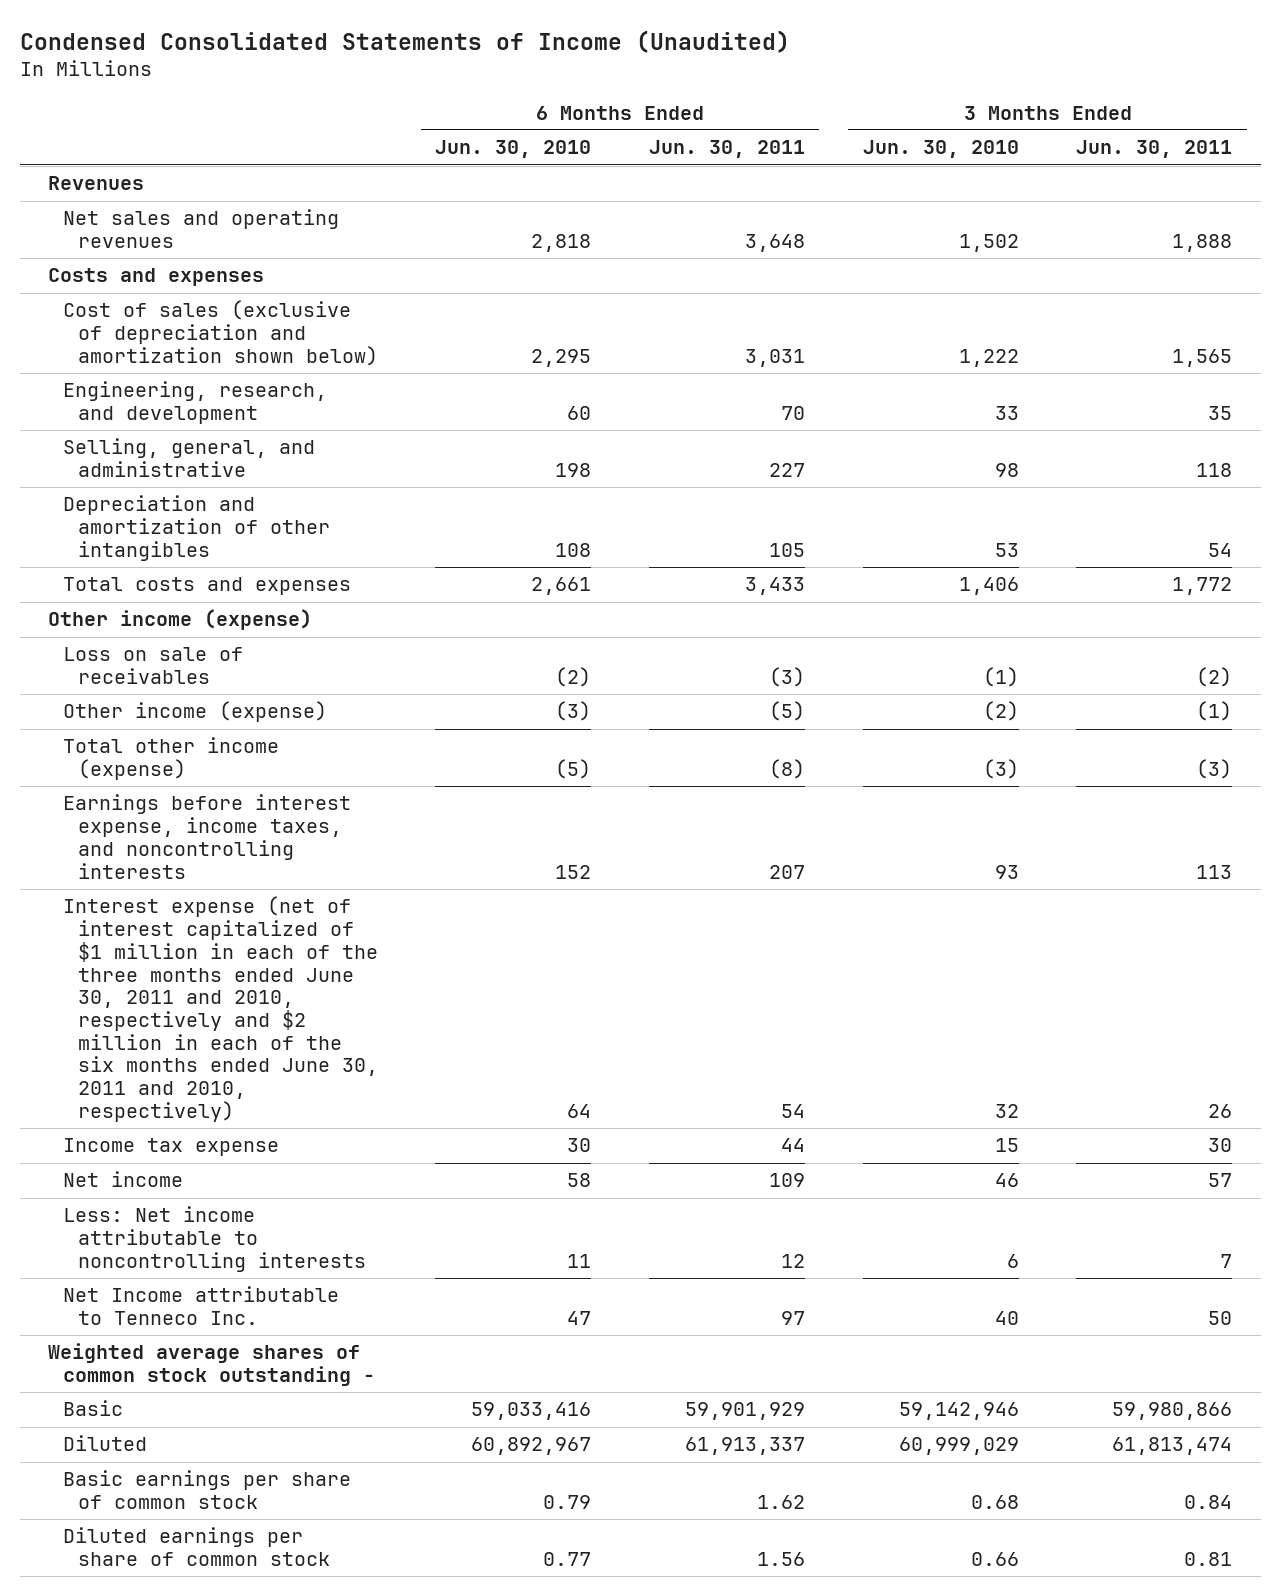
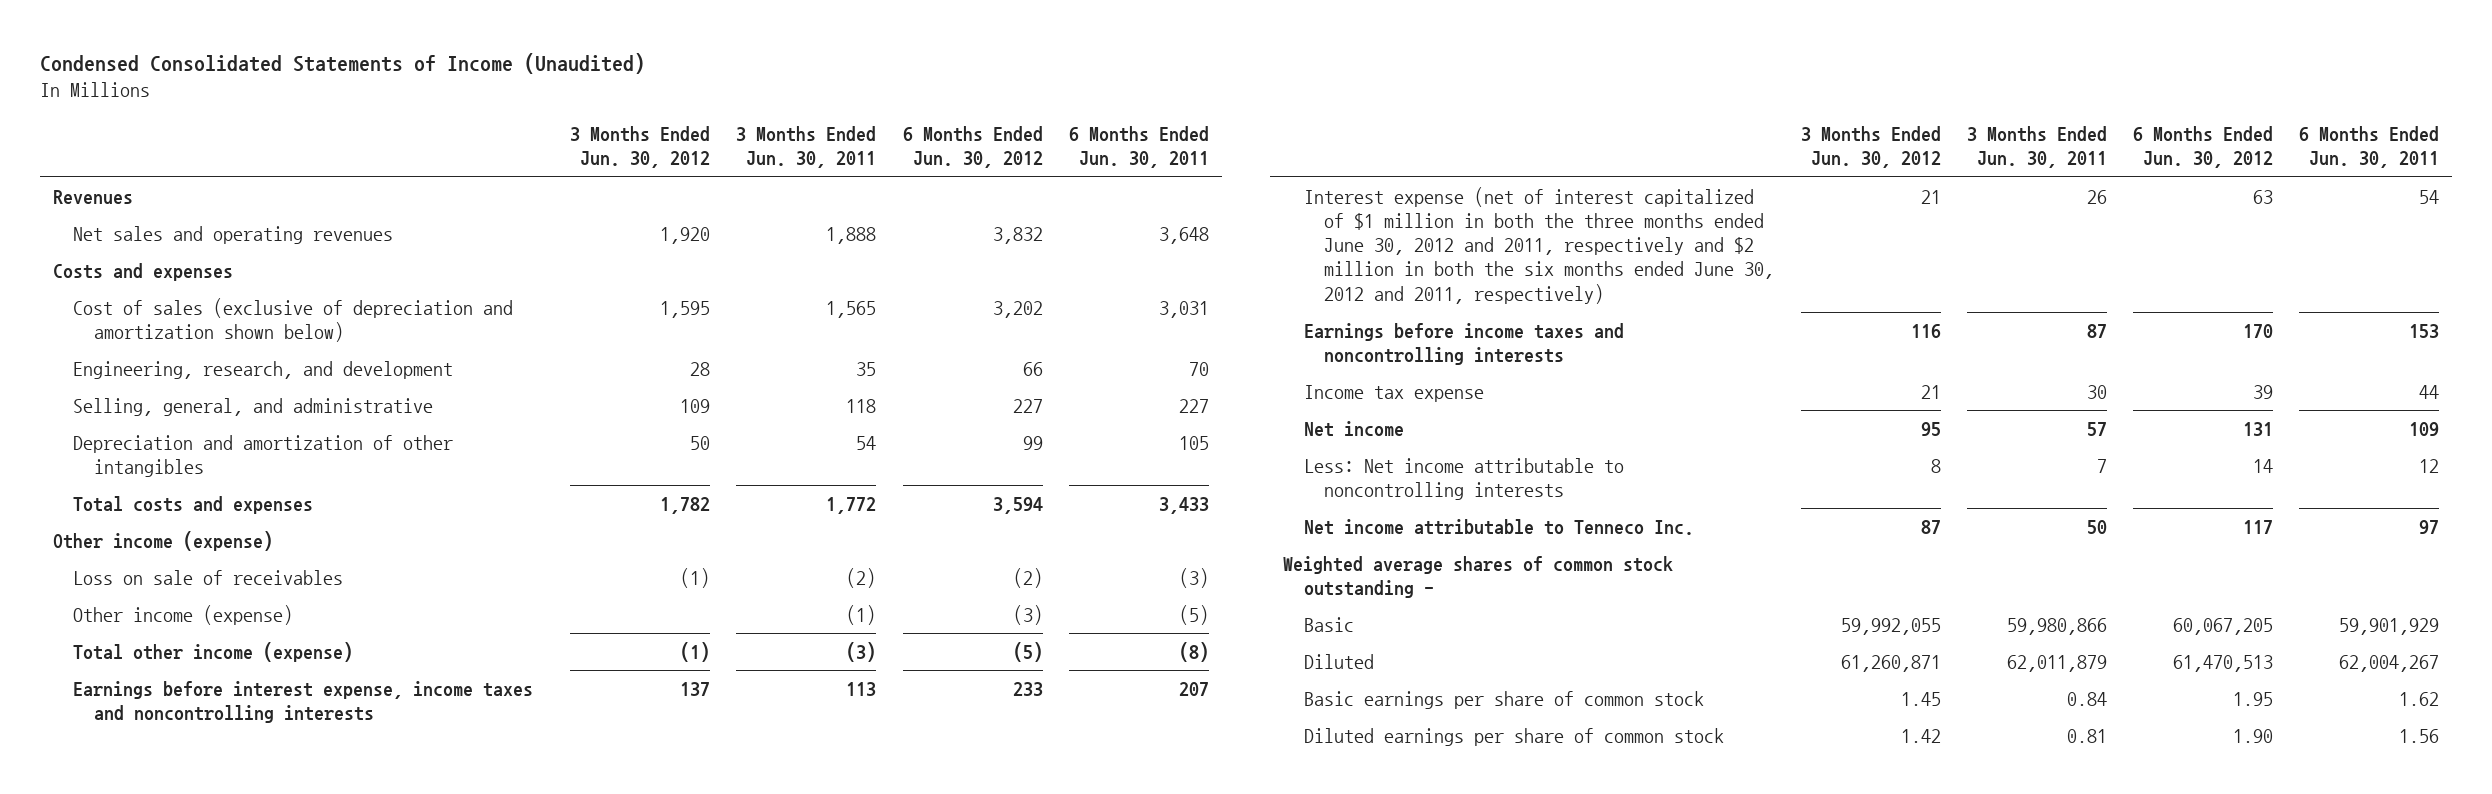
[435,140,592,159] Jun. 30, 2010 -> none
[862,140,1019,159] Jun. 30, 2010 -> none
none -> [570,126,711,169] 3 Months Ended Jun. 30, 2012
none -> [902,126,1043,169] 6 Months Ended Jun. 30, 2012
[63,794,352,879] Earnings before interest expense, income taxes, and noncontrolling interests -> [73,680,534,723] Earnings before interest expense, income taxes and noncontrolling interests
[63,896,378,1122] Interest expense (net of interest capitalized of $1 million in each of the three months ended June 30, 2011 and 2010, respectively and $2 million in each of the six months ended June 30, 2011 and 2010, respectively) -> [1303,186,1775,304] Interest expense (net of interest capitalized of $1 million in both the three months ended June 30, 2012 and 2011, respectively and $2 million in both the six months ended June 30, 2012 and 2011, respectively)
none -> [1303,322,1624,365] Earnings before income taxes and noncontrolling interests
[63,1286,340,1326] Net Income attributable to Tenneco Inc. -> [1303,518,1694,535] Net income attributable to Tenneco Inc.
[685,1437,806,1456] 61,913,337 -> [2339,654,2440,672] 62,004,267
[1112,1437,1233,1456] 61,813,474 -> [2006,654,2107,672] 62,011,879

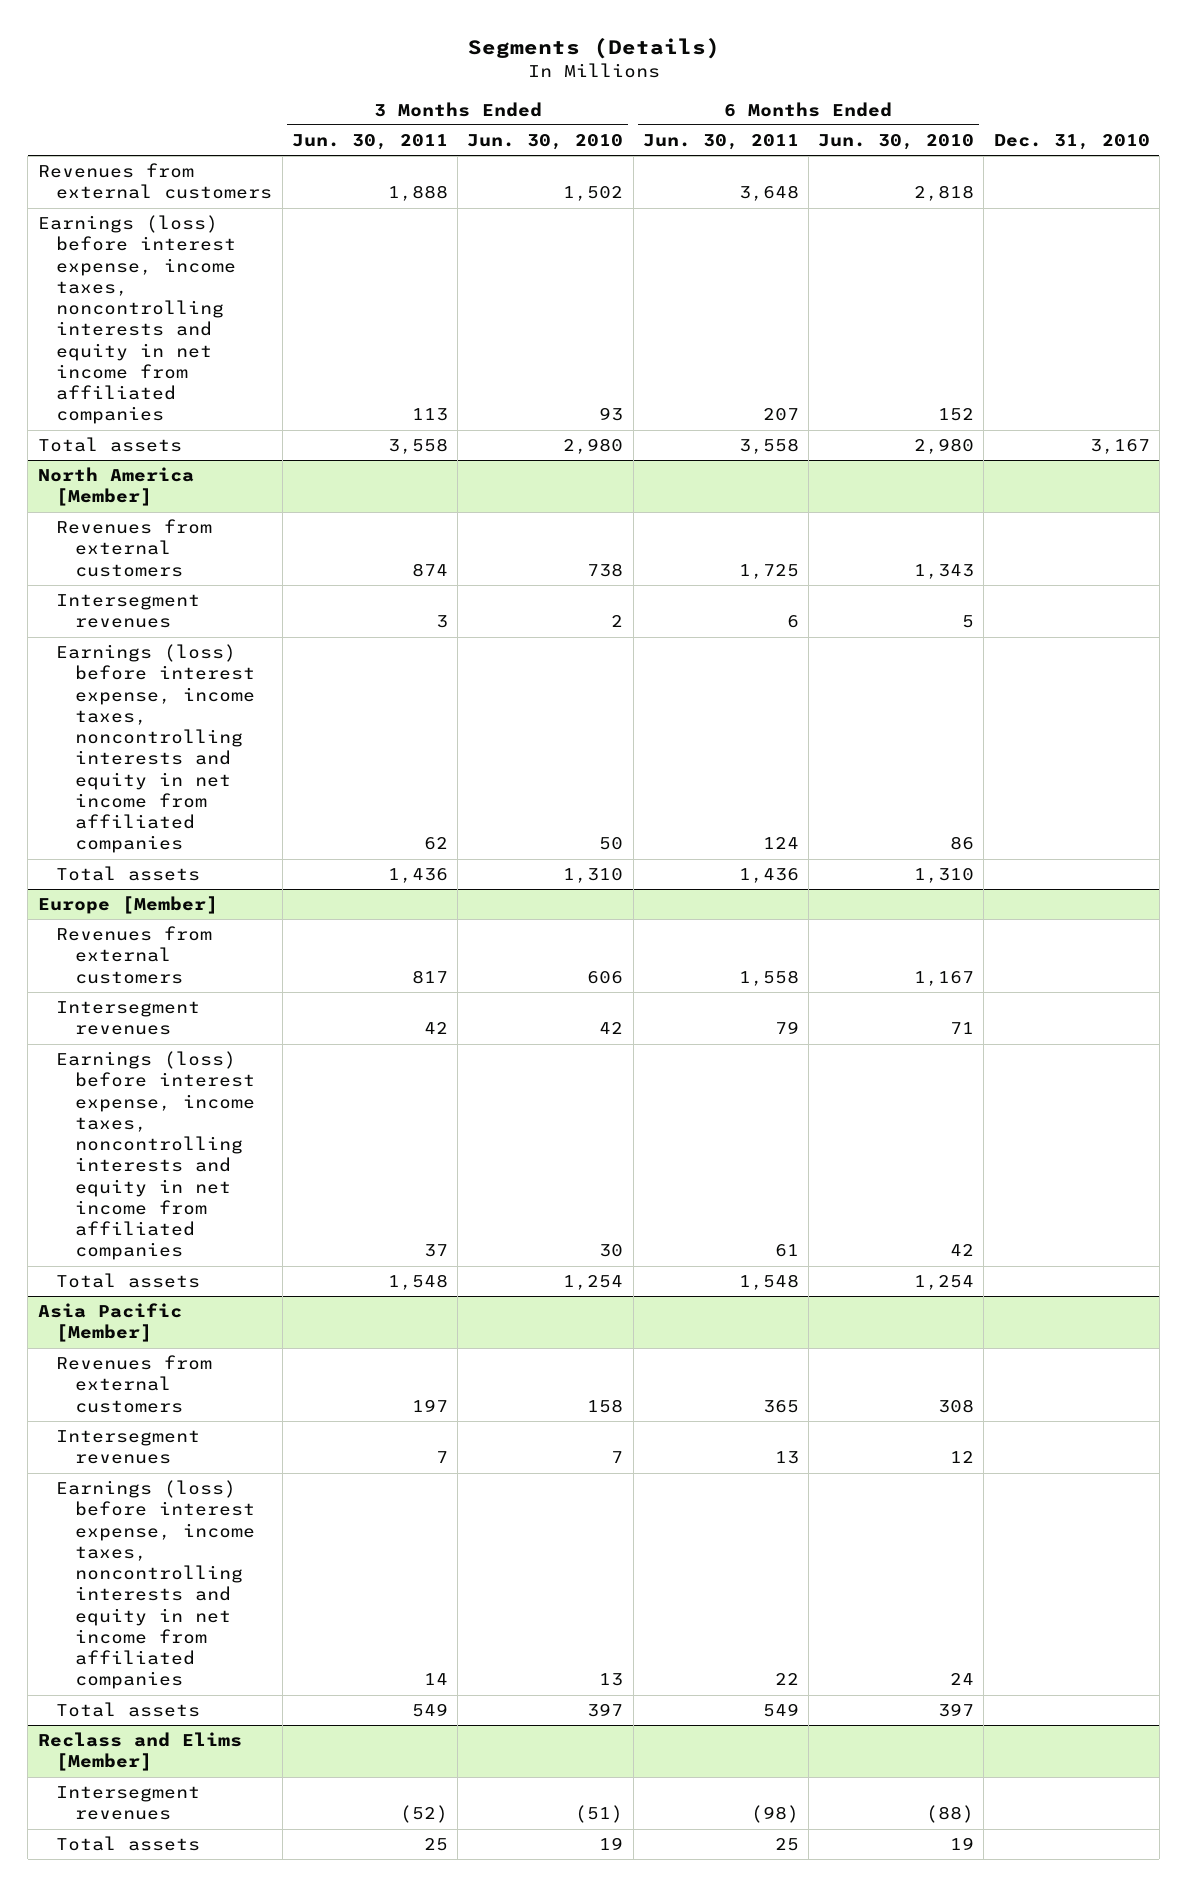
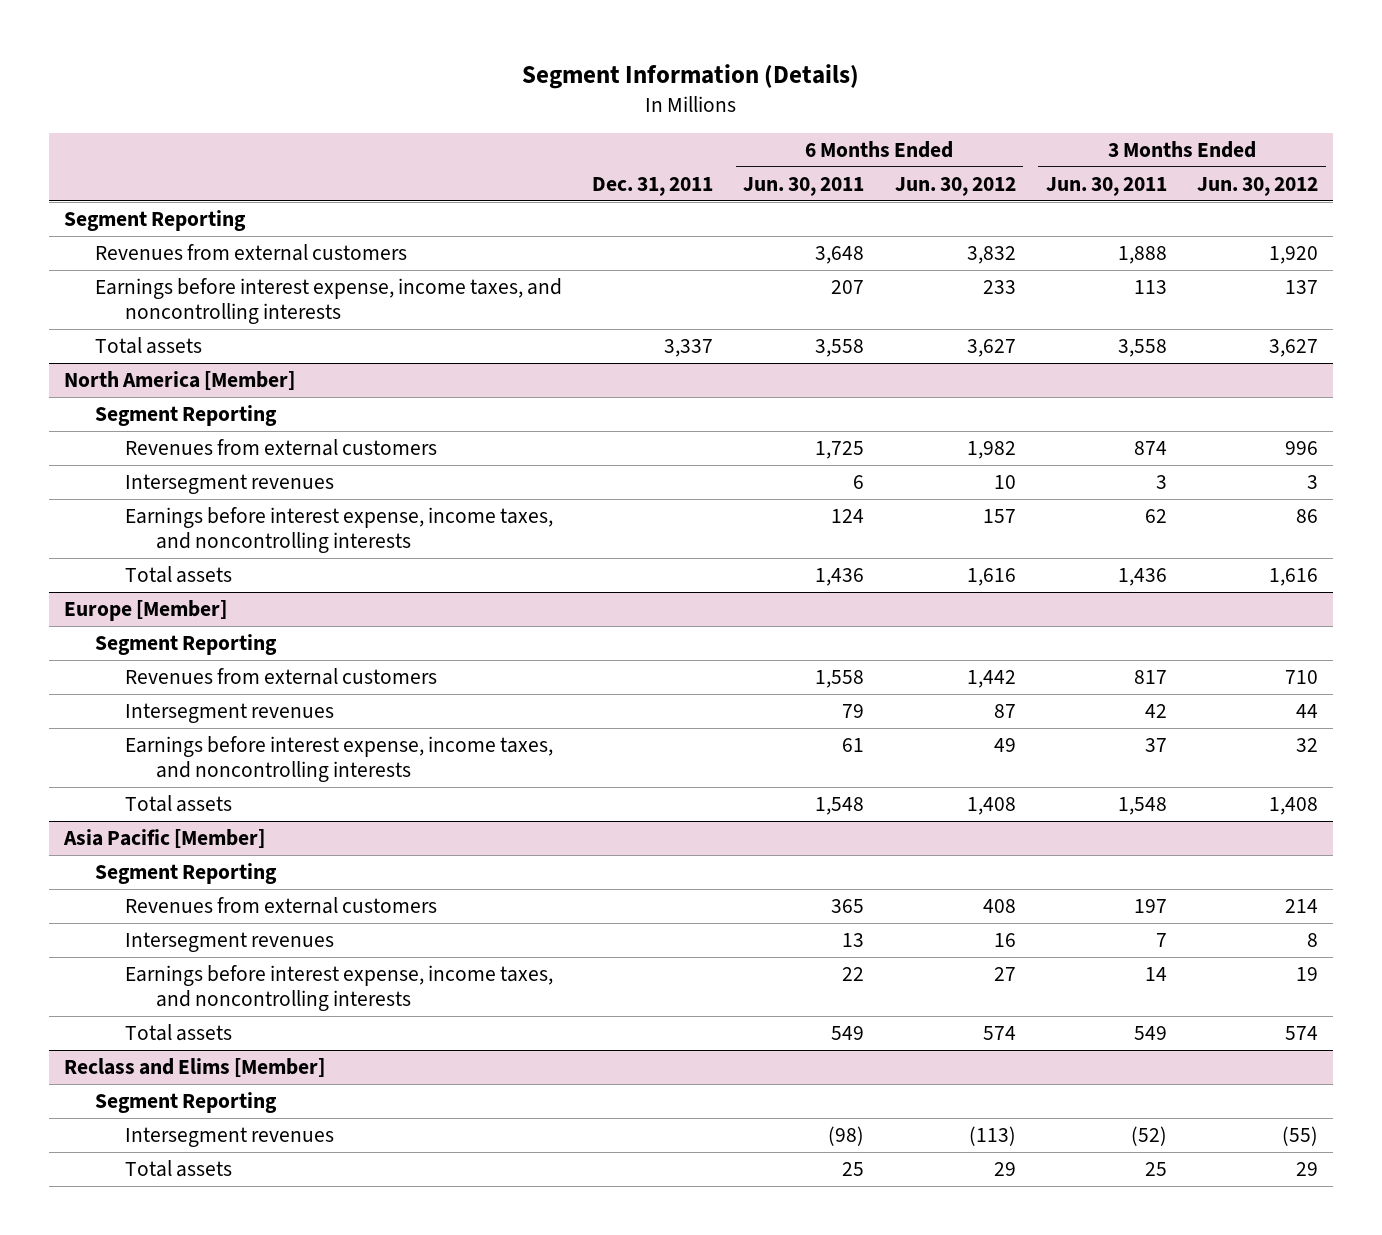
[467,38,720,60] Segments (Details) -> [522,63,860,89] Segment Information (Details)
[467,134,624,151] Jun. 30, 2010 -> none
[818,134,975,151] Jun. 30, 2010 -> none
[993,134,1150,151] Dec. 31, 2010 -> none
none -> [591,176,713,196] Dec. 31, 2011
none -> [894,176,1016,196] Jun. 30, 2012
none -> [1197,176,1319,196] Jun. 30, 2012
none -> [64,210,247,232] Segment Reporting
[37,215,237,425] Earnings (loss) before interest expense, income taxes, noncontrolling interests and equity in net income from affiliated companies -> [94,278,562,324] Earnings before interest expense, income taxes, and noncontrolling interests
none -> [94,405,277,427] Segment Reporting
[56,644,256,854] Earnings (loss) before interest expense, income taxes, noncontrolling interests and equity in net income from affiliated companies -> [125,507,554,553] Earnings before interest expense, income taxes, and noncontrolling interests
none -> [94,634,277,656] Segment Reporting
[56,1051,256,1261] Earnings (loss) before interest expense, income taxes, noncontrolling interests and equity in net income from affiliated companies -> [125,736,554,782] Earnings before interest expense, income taxes, and noncontrolling interests
none -> [94,863,277,885] Segment Reporting
[56,1480,256,1690] Earnings (loss) before interest expense, income taxes, noncontrolling interests and equity in net income from affiliated companies -> [125,965,554,1011] Earnings before interest expense, income taxes, and noncontrolling interests
none -> [94,1092,277,1114] Segment Reporting

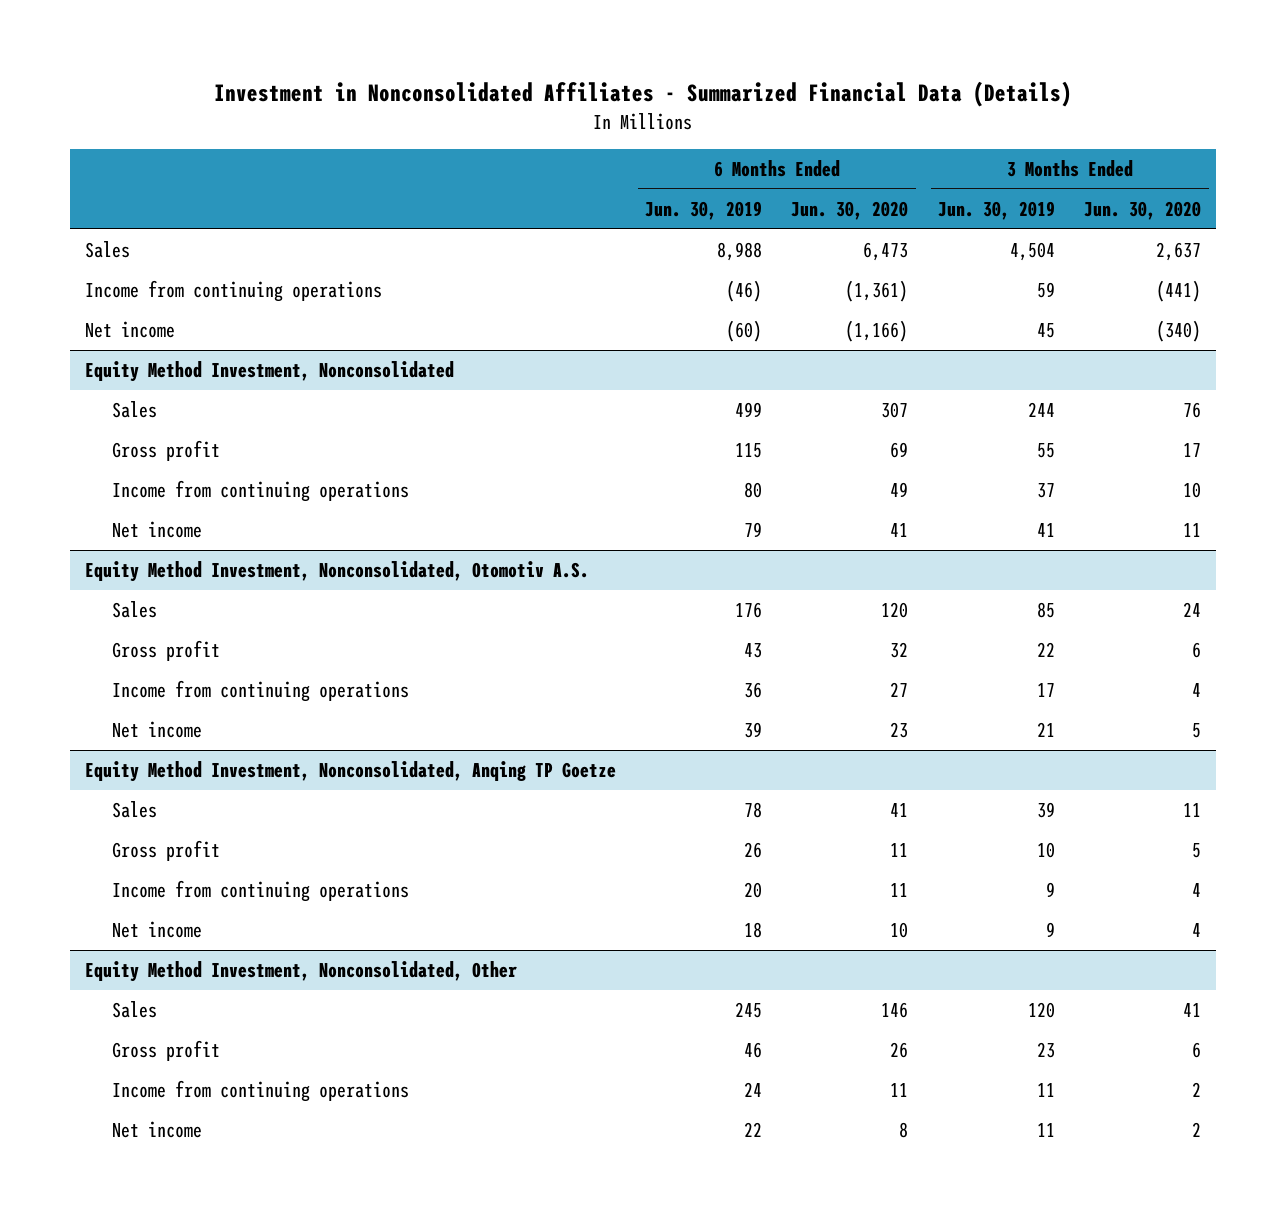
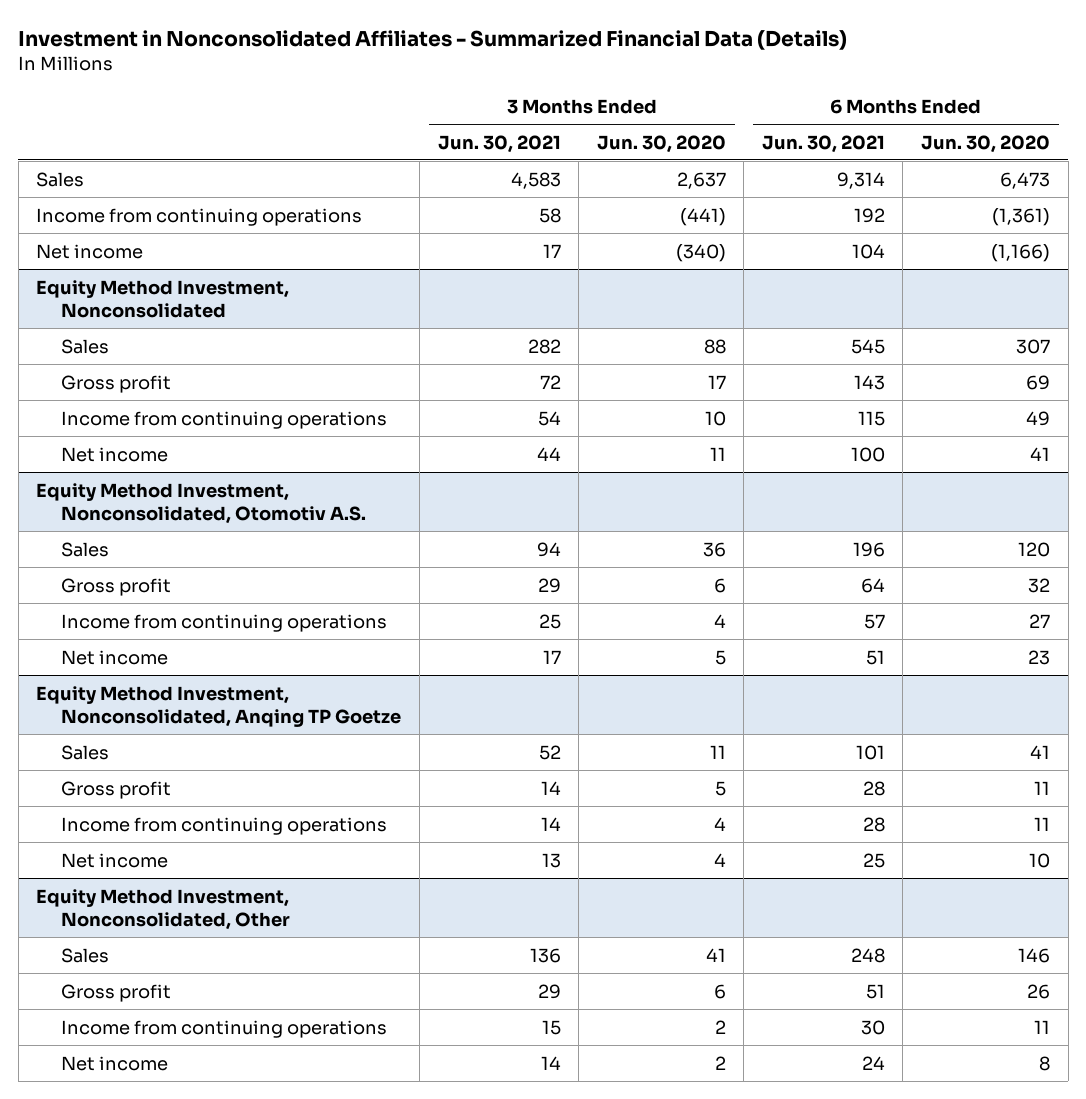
[644,200,762,220] Jun. 30, 2019 -> none
[937,200,1055,220] Jun. 30, 2019 -> none
none -> [437,134,561,153] Jun. 30, 2021
none -> [761,134,885,153] Jun. 30, 2021
[1183,402,1202,419] 76 -> [703,338,726,354] 88
[1183,602,1202,618] 24 -> [702,541,726,557] 36

